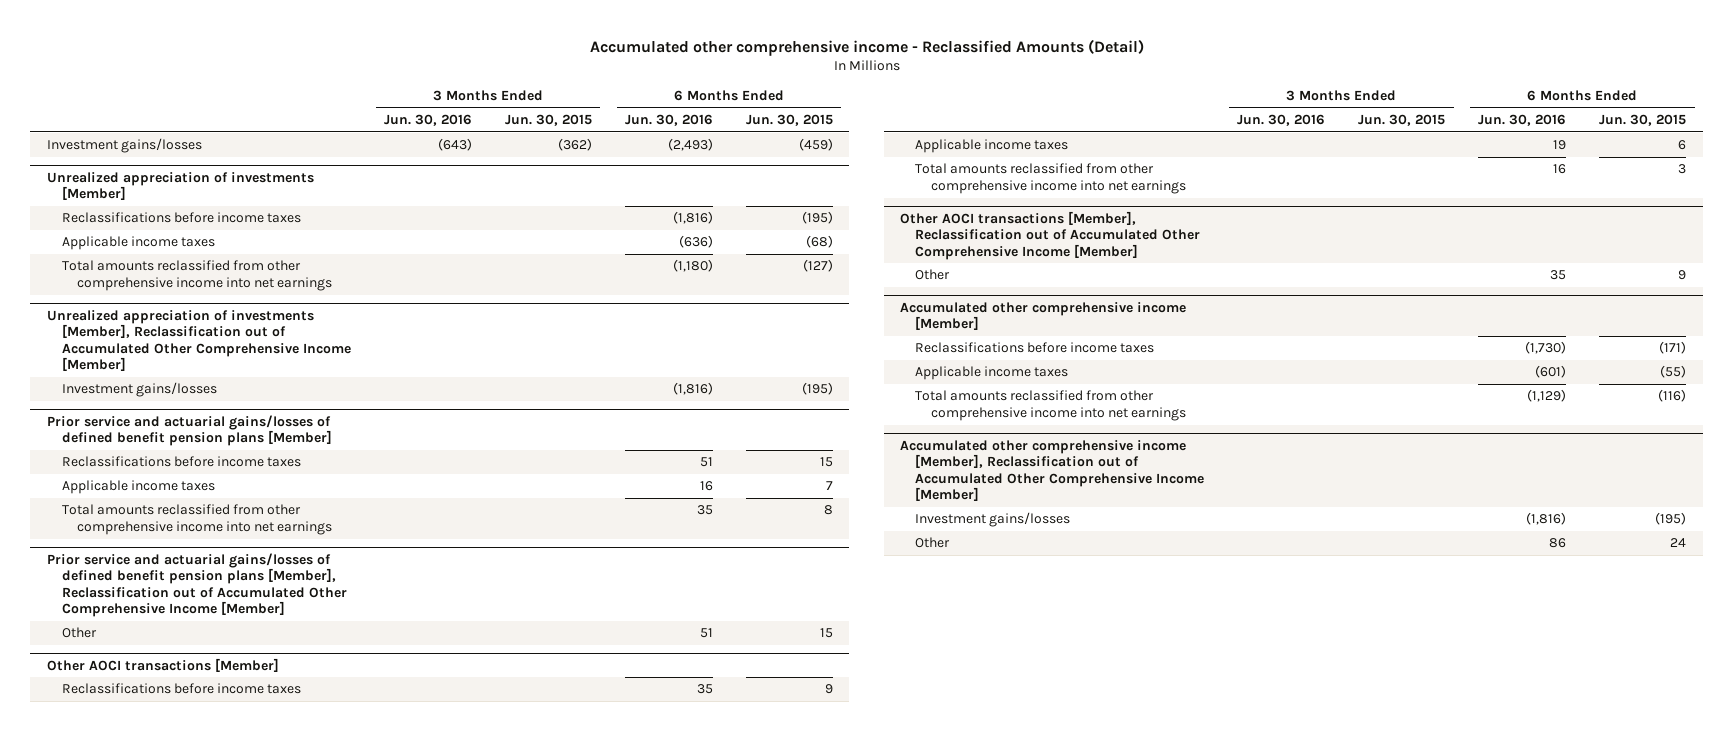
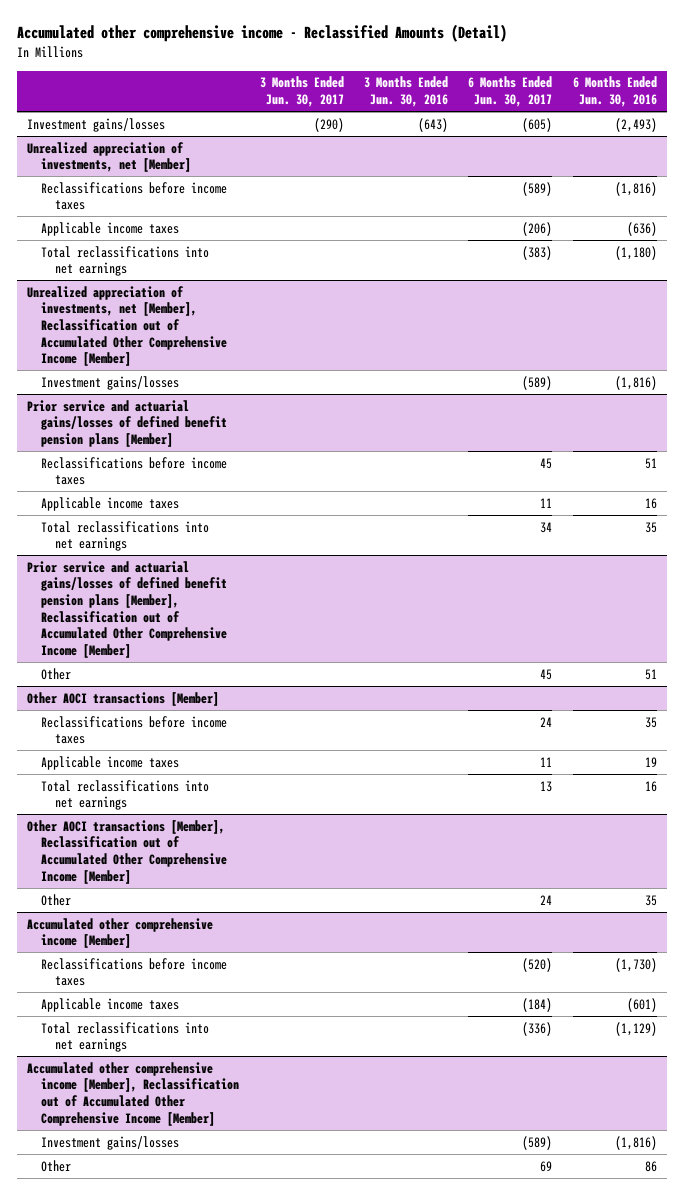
[504,114,592,127] Jun. 30, 2015 -> none
[745,114,833,127] Jun. 30, 2015 -> none
none -> [259,76,344,108] 3 Months Ended Jun. 30, 2017
none -> [468,76,553,108] 6 Months Ended Jun. 30, 2017
[46,171,314,201] Unrealized appreciation of investments [Member] -> [27,141,192,173] Unrealized appreciation of investments, net [Member]
[61,260,332,291] Total amounts reclassified from other comprehensive income into net earnings -> [41,245,210,277] Total reclassifications into net earnings
[46,309,351,372] Unrealized appreciation of investments [Member], Reclassification out of Accumulated Other Comprehensive Income [Member] -> [27,285,228,367] Unrealized appreciation of investments, net [Member], Reclassification out of Accumulated Other Comprehensive Income [Member]
[61,504,332,535] Total amounts reclassified from other comprehensive income into net earnings -> [41,520,210,552] Total reclassifications into net earnings
[915,163,1186,194] Total amounts reclassified from other comprehensive income into net earnings -> [41,779,210,811] Total reclassifications into net earnings
[915,390,1186,421] Total amounts reclassified from other comprehensive income into net earnings -> [41,1021,210,1053] Total reclassifications into net earnings

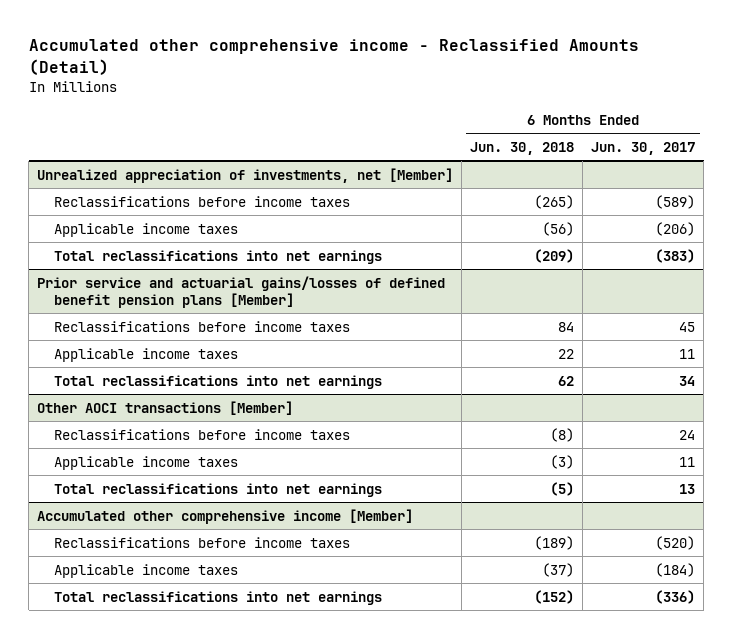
[259,76,344,108] 3 Months Ended Jun. 30, 2017 -> none
[364,76,449,108] 3 Months Ended Jun. 30, 2016 -> none
[572,76,657,108] 6 Months Ended Jun. 30, 2016 -> none
none -> [470,141,575,155] Jun. 30, 2018
[27,117,166,132] Investment gains/losses -> none
[27,285,228,367] Unrealized appreciation of investments, net [Member], Reclassification out of Accumulated Other Comprehensive Income [Member] -> none
[41,375,180,390] Investment gains/losses -> none
[27,560,228,658] Prior service and actuarial gains/losses of defined benefit pension plans [Member], Reclassification out of Accumulated Other Comprehensive Income [Member] -> none
[41,667,72,680] Other -> none
[27,819,228,884] Other AOCI transactions [Member], Reclassification out of Accumulated Other Comprehensive Income [Member] -> none
[41,893,72,906] Other -> none
[27,1061,240,1126] Accumulated other comprehensive income [Member], Reclassification out of Accumulated Other Comprehensive Income [Member] -> none
[41,1135,180,1150] Investment gains/losses -> none
[41,1159,72,1172] Other -> none

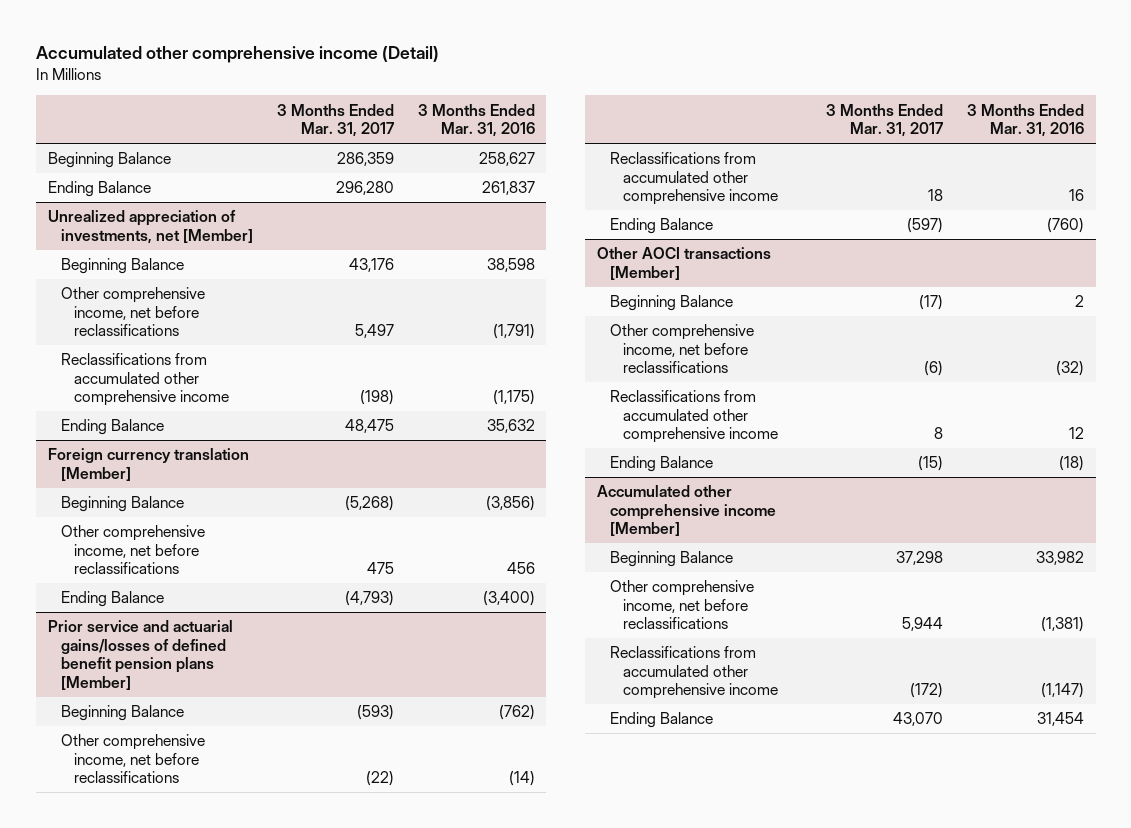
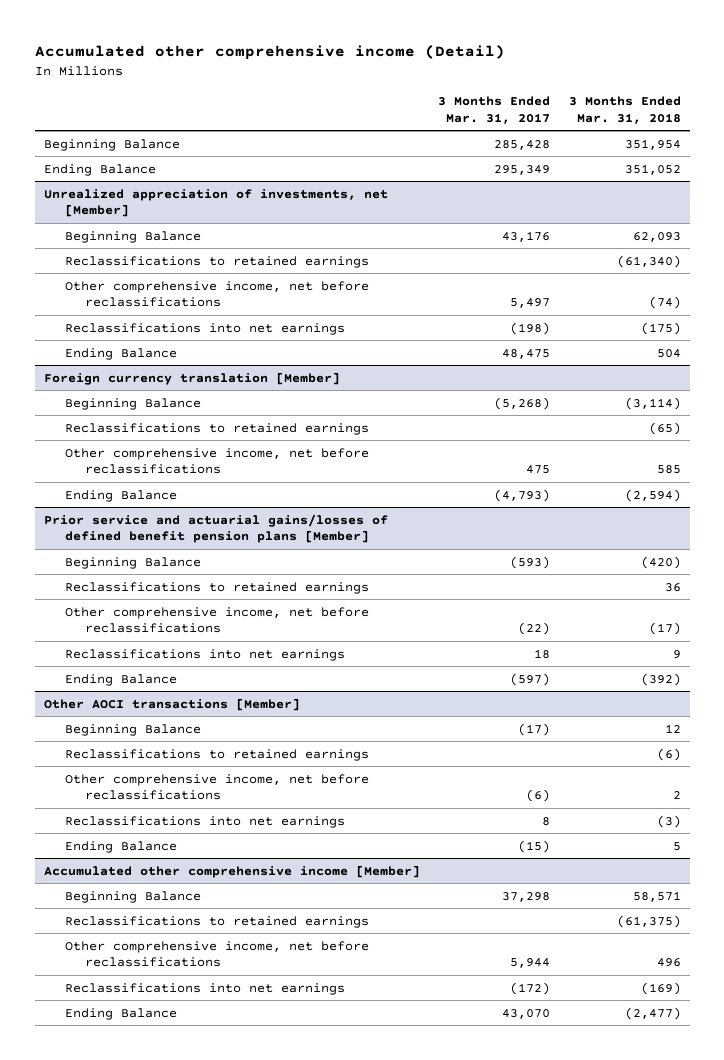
[417,103,535,138] 3 Months Ended Mar. 31, 2016 -> none
none -> [568,96,681,124] 3 Months Ended Mar. 31, 2018
[336,152,394,167] 286,359 -> [494,139,551,150] 285,428
[335,181,394,196] 296,280 -> [494,164,551,175] 295,349
none -> [64,255,369,268] Reclassifications to retained earnings
[60,353,229,407] Reclassifications from accumulated other comprehensive income -> [64,322,345,335] Reclassifications into net earnings
none -> [64,422,369,435] Reclassifications to retained earnings
none -> [64,581,369,594] Reclassifications to retained earnings
[609,152,778,206] Reclassifications from accumulated other comprehensive income -> [64,648,345,661] Reclassifications into net earnings
none -> [64,748,369,761] Reclassifications to retained earnings
[609,390,778,444] Reclassifications from accumulated other comprehensive income -> [64,815,345,828] Reclassifications into net earnings
none -> [64,915,369,928] Reclassifications to retained earnings
[609,646,778,700] Reclassifications from accumulated other comprehensive income -> [64,982,345,995] Reclassifications into net earnings

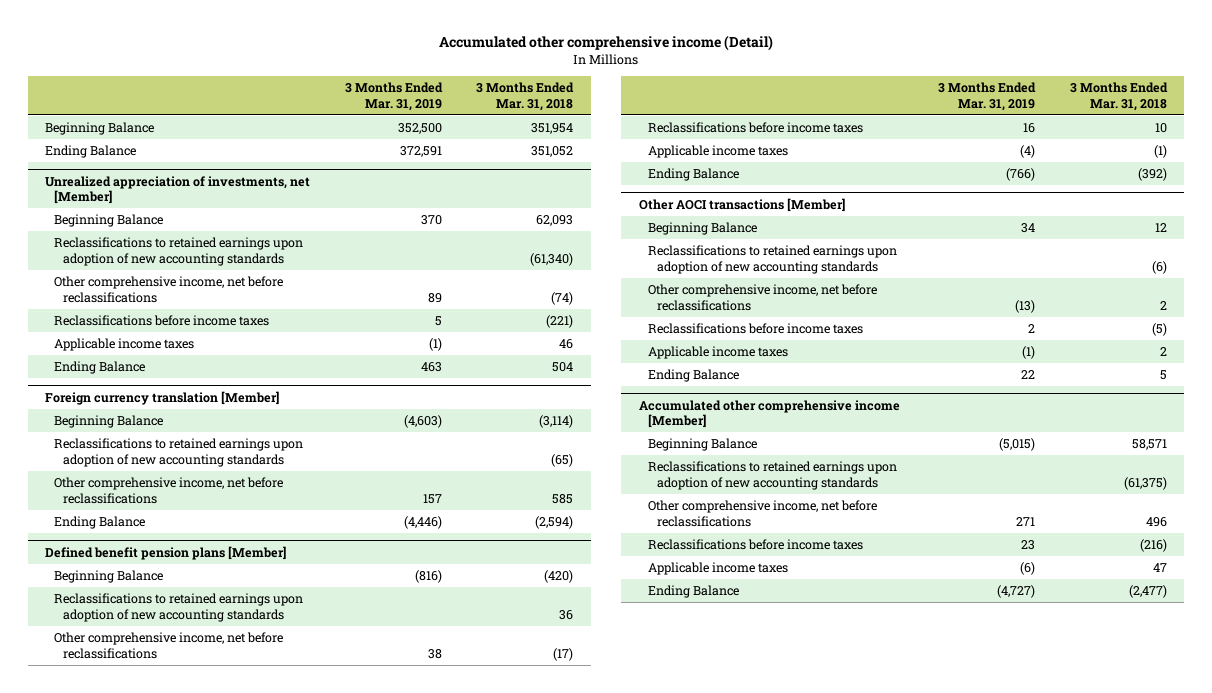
[438,96,551,124] 3 Months Ended Mar. 31, 2017 -> none
none -> [344,82,443,111] 3 Months Ended Mar. 31, 2019
[64,255,369,268] Reclassifications to retained earnings -> [54,237,304,266] Reclassifications to retained earnings upon adoption of new accounting standards
[64,322,345,335] Reclassifications into net earnings -> none
none -> [54,315,270,327] Reclassifications before income taxes
none -> [54,338,195,352] Applicable income taxes
[64,422,369,435] Reclassifications to retained earnings -> [54,438,304,467] Reclassifications to retained earnings upon adoption of new accounting standards
[43,513,388,544] Prior service and actuarial gains/losses of defined benefit pension plans [Member] -> [45,545,287,560] Defined benefit pension plans [Member]
[64,581,369,594] Reclassifications to retained earnings -> [54,593,304,622] Reclassifications to retained earnings upon adoption of new accounting standards
[64,648,345,661] Reclassifications into net earnings -> none
none -> [647,122,863,134] Reclassifications before income taxes
none -> [647,145,788,159] Applicable income taxes
[64,748,369,761] Reclassifications to retained earnings -> [647,245,897,274] Reclassifications to retained earnings upon adoption of new accounting standards
[64,815,345,828] Reclassifications into net earnings -> none
none -> [647,323,863,335] Reclassifications before income taxes
none -> [647,346,788,360] Applicable income taxes
[64,915,369,928] Reclassifications to retained earnings -> [647,461,897,490] Reclassifications to retained earnings upon adoption of new accounting standards
[64,982,345,995] Reclassifications into net earnings -> none
none -> [647,539,863,551] Reclassifications before income taxes
none -> [647,562,788,576] Applicable income taxes

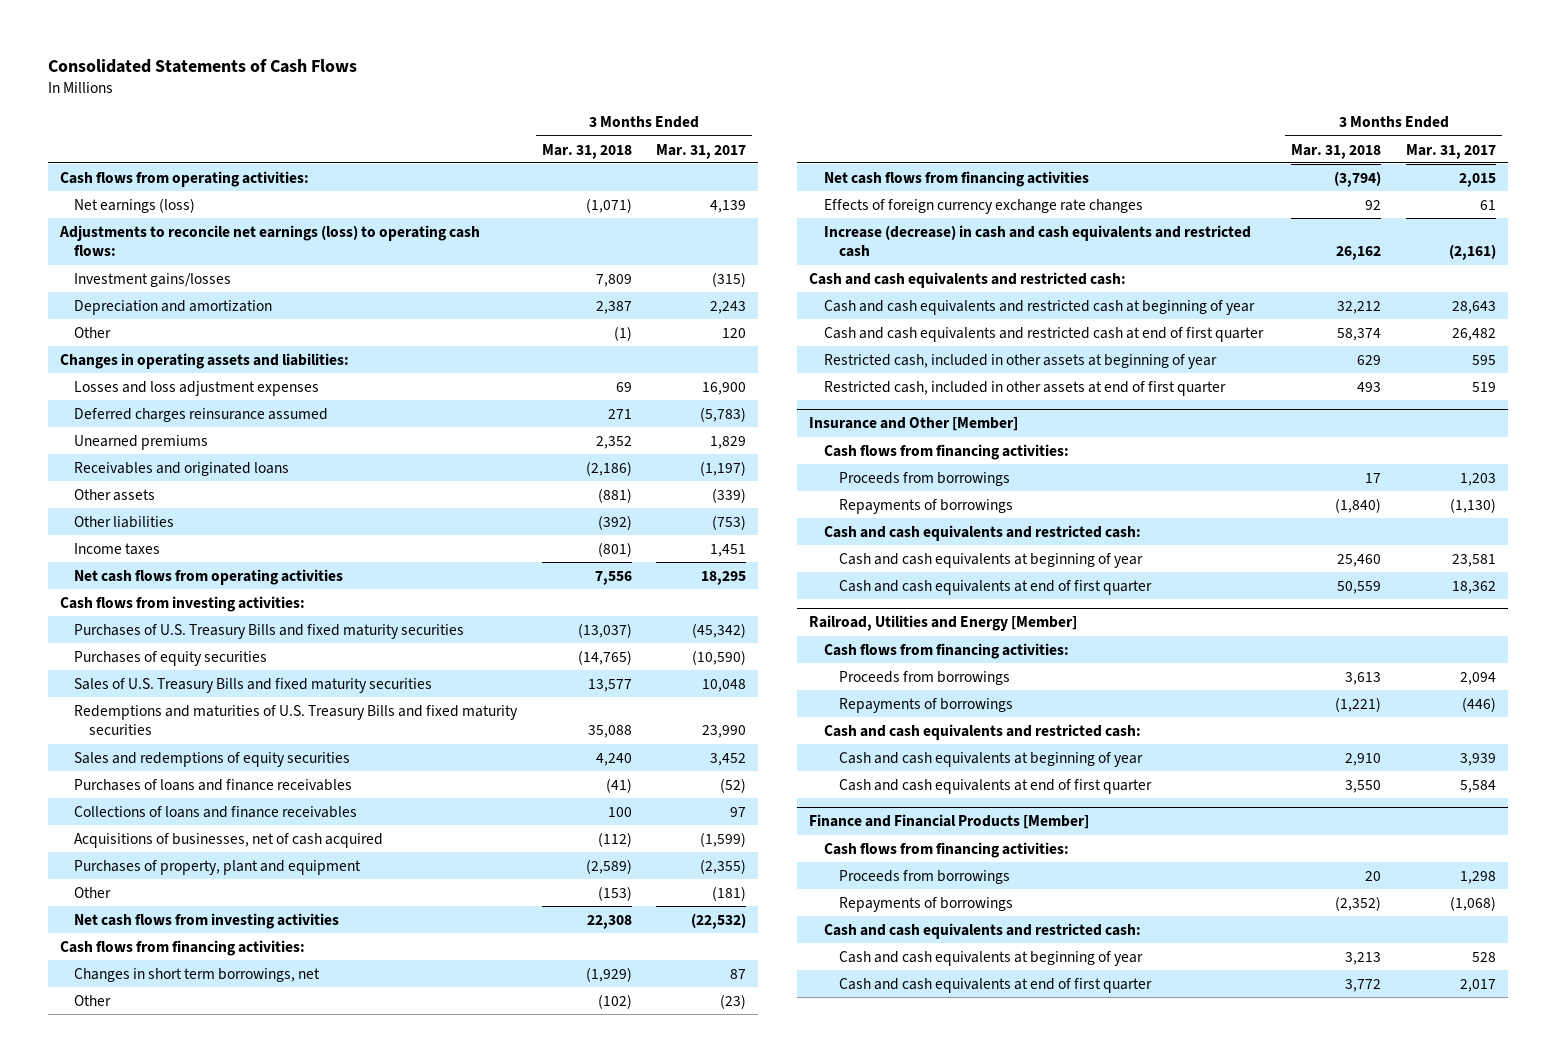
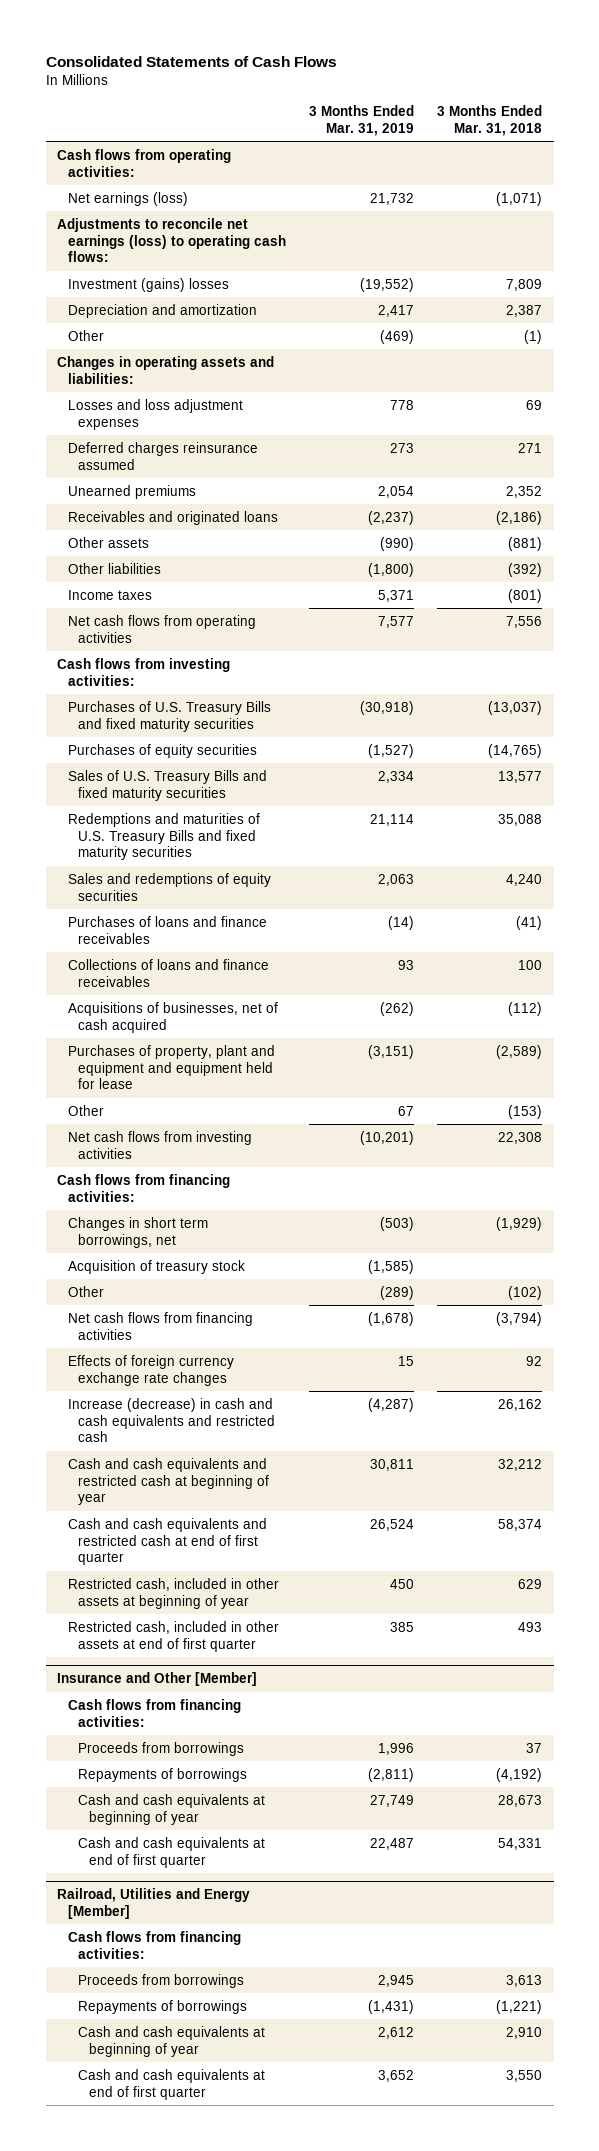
[656,143,747,159] Mar. 31, 2017 -> none
none -> [309,105,415,136] 3 Months Ended Mar. 31, 2019
[74,272,232,287] Investment gains/losses -> [67,277,229,292] Investment (gains) losses
[74,859,362,875] Purchases of property, plant and equipment -> [67,1044,275,1090] Purchases of property, plant and equipment and equipment held for lease
none -> [67,1259,245,1274] Acquisition of treasury stock
[809,271,1127,288] Cash and cash equivalents and restricted cash: -> none
[824,524,1142,541] Cash and cash equivalents and restricted cash: -> none
[1365,472,1382,483] 17 -> [526,1742,543,1753] 37
[1335,497,1382,513] (1,840) -> [496,1767,543,1782] (4,192)
[1337,553,1382,567] 25,460 -> [498,1794,543,1807] 28,673
[1337,580,1382,594] 50,559 -> [498,1837,543,1850] 54,331
[824,723,1142,740] Cash and cash equivalents and restricted cash: -> none
[809,814,1090,830] Finance and Financial Products [Member] -> none
[824,841,1070,858] Cash flows from financing activities: -> none
[838,869,1010,884] Proceeds from borrowings -> none
[838,896,1013,912] Repayments of borrowings -> none
[824,922,1142,939] Cash and cash equivalents and restricted cash: -> none
[838,950,1143,966] Cash and cash equivalents at beginning of year -> none
[838,977,1152,993] Cash and cash equivalents at end of first quarter -> none

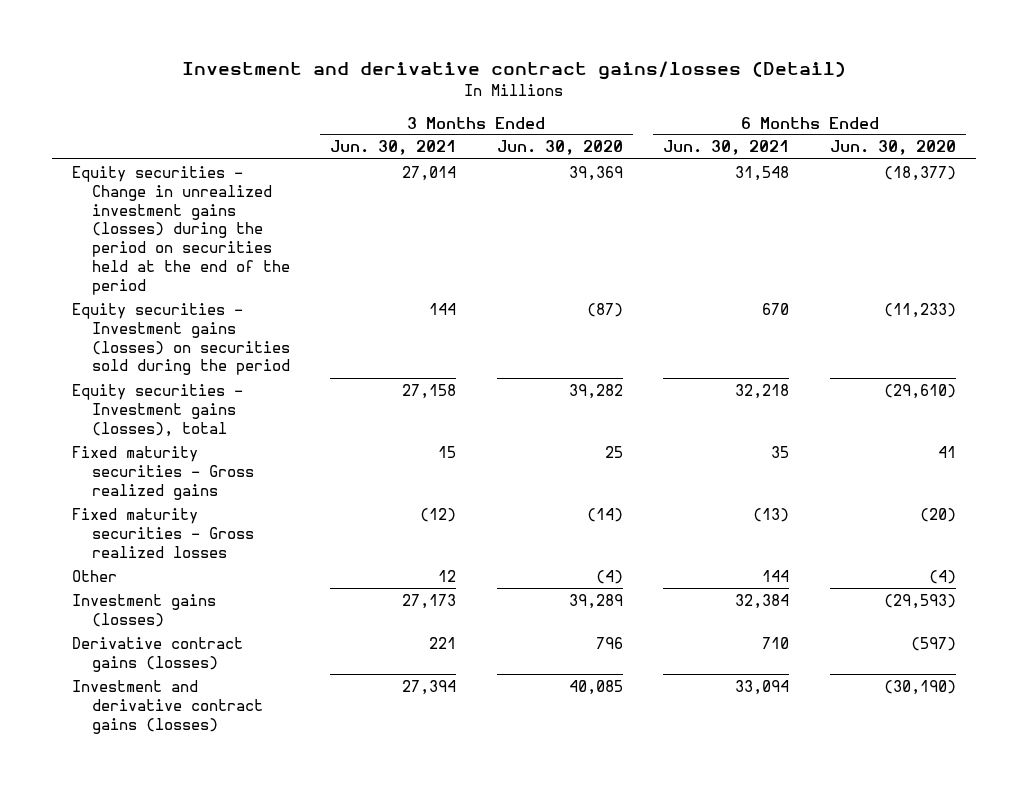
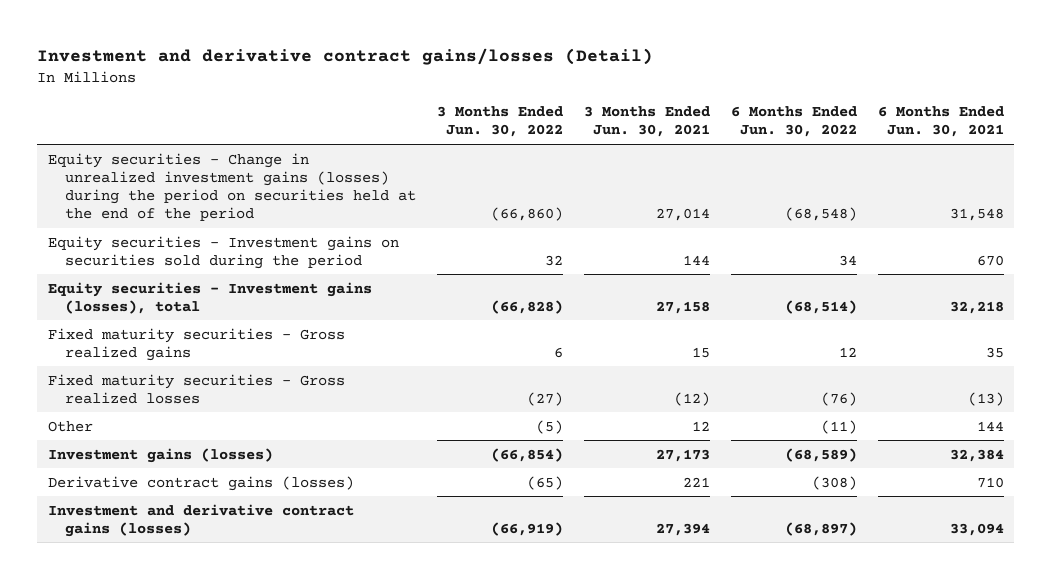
[496,140,623,156] Jun. 30, 2020 -> none
[829,140,956,156] Jun. 30, 2020 -> none
none -> [437,106,564,138] 3 Months Ended Jun. 30, 2022
none -> [731,106,858,138] 6 Months Ended Jun. 30, 2022
[71,302,290,376] Equity securities - Investment gains (losses) on securities sold during the period -> [47,235,399,269] Equity securities - Investment gains on securities sold during the period

